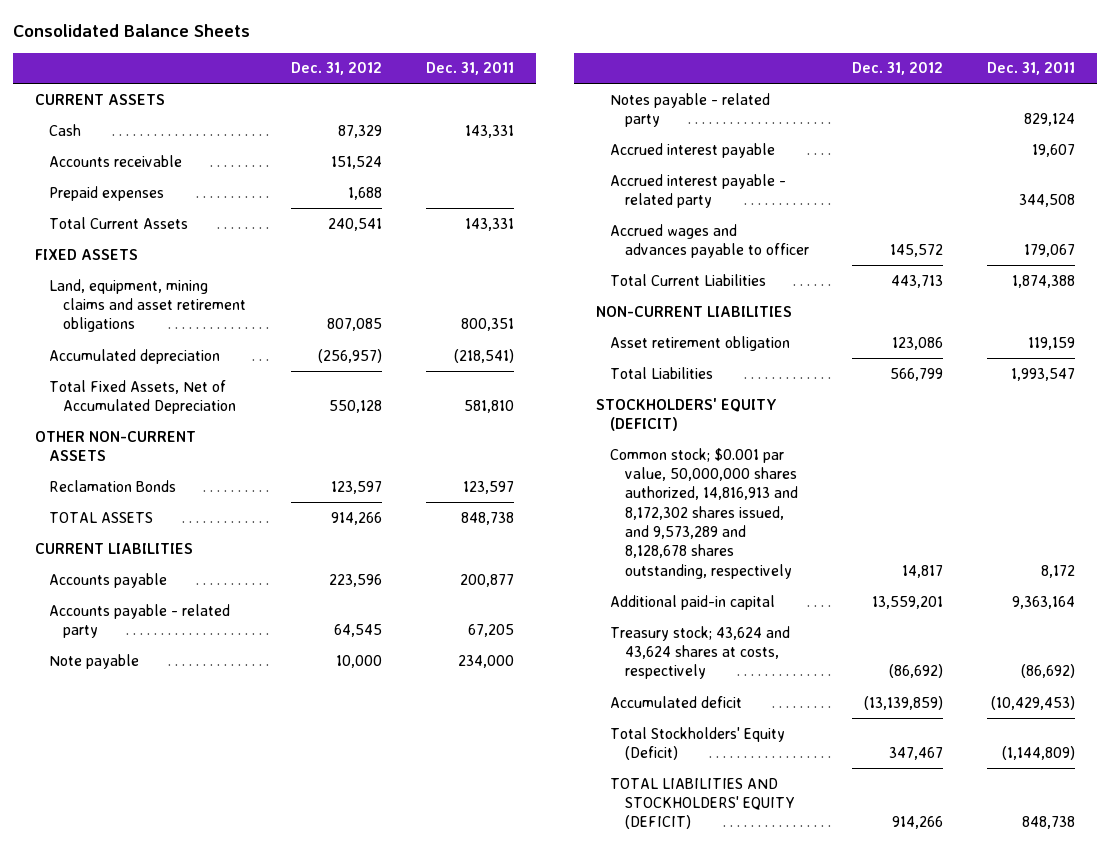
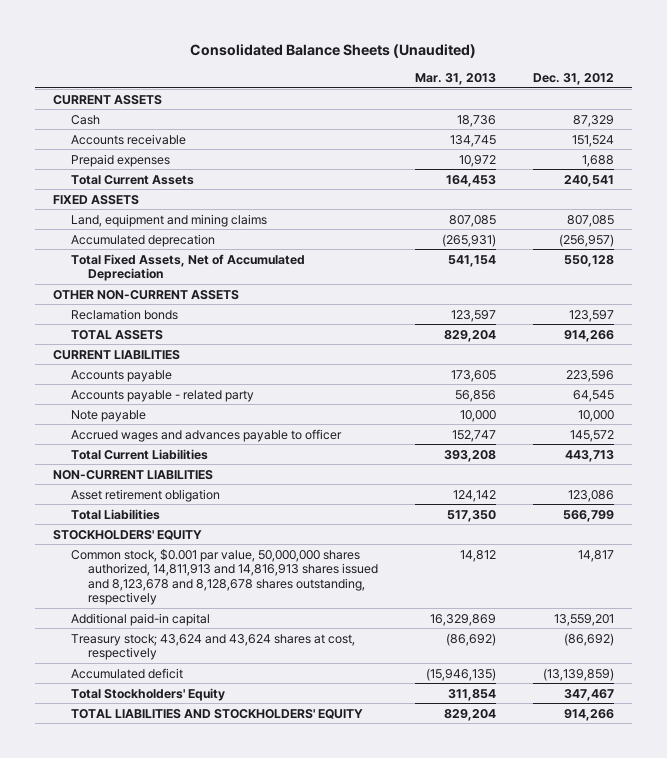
[13,24,251,38] Consolidated Balance Sheets -> [190,43,477,58] Consolidated Balance Sheets (Unaudited)
[425,62,514,76] Dec. 31, 2011 -> none
none -> [415,72,497,85] Mar. 31, 2013
[49,278,247,333] Land, equipment, mining claims and asset retirement obligations -> [70,213,267,227] Land, equipment and mining claims
[49,348,221,364] Accumulated depreciation -> [70,233,215,247] Accumulated deprecation
[49,479,177,492] Reclamation Bonds -> [70,308,178,320] Reclamation bonds
[610,92,771,128] Notes payable - related party -> none
[610,142,776,158] Accrued interest payable -> none
[610,173,787,209] Accrued interest payable - related party -> none
[596,397,778,432] STOCKHOLDERS' EQUITY (DEFICIT) -> [53,529,203,540] STOCKHOLDERS' EQUITY
[610,447,798,579] Common stock; $0.001 par value, 50,000,000 shares authorized, 14,816,913 and 8,172,302 shares issued, and 9,573,289 and 8,128,678 shares outstanding, respectively -> [70,548,379,606] Common stock, $0.001 par value, 50,000,000 shares authorized, 14,811,913 and 14,816,913 shares issued and 8,123,678 and 8,128,678 shares outstanding, respectively
[610,625,791,680] Treasury stock; 43,624 and 43,624 shares at costs, respectively -> [70,633,355,661] Treasury stock; 43,624 and 43,624 shares at cost, respectively
[610,726,786,761] Total Stockholders' Equity (Deficit) -> [70,687,225,701] Total Stockholders' Equity
[610,777,795,830] TOTAL LIABILITIES AND STOCKHOLDERS' EQUITY (DEFICIT) -> [70,708,363,719] TOTAL LIABILITIES AND STOCKHOLDERS' EQUITY

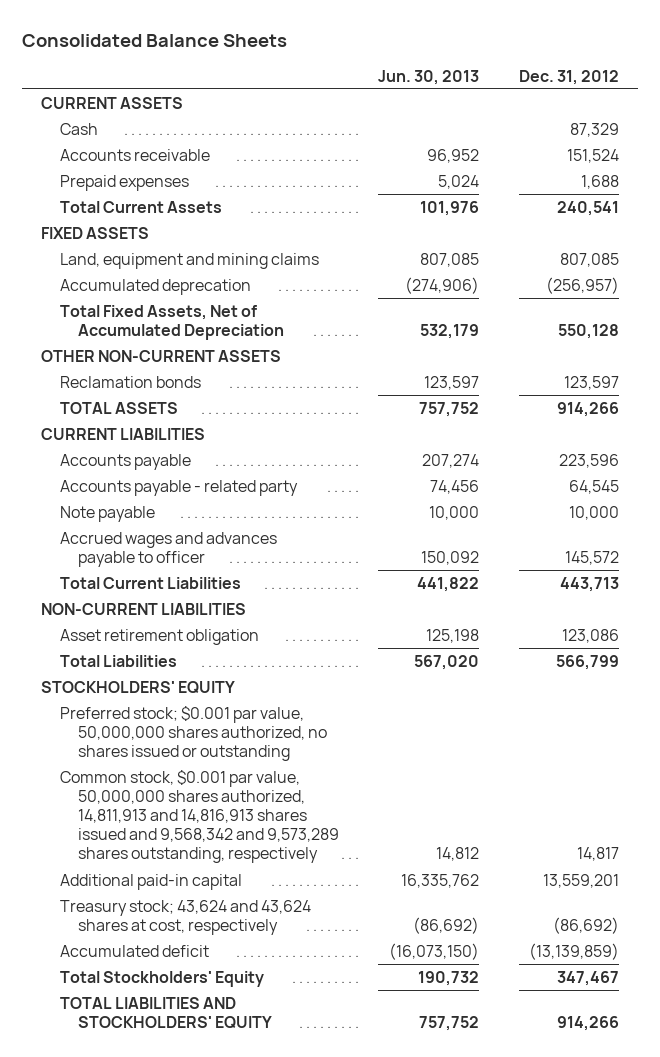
[190,43,477,58] Consolidated Balance Sheets (Unaudited) -> [21,33,287,47] Consolidated Balance Sheets
[415,72,497,85] Mar. 31, 2013 -> none
none -> [378,69,480,85] Jun. 30, 2013
none -> [59,705,328,762] Preferred stock; $0.001 par value, 50,000,000 shares authorized, no shares issued or outstanding
[70,548,379,606] Common stock, $0.001 par value, 50,000,000 shares authorized, 14,811,913 and 14,816,913 shares issued and 8,123,678 and 8,128,678 shares outstanding, respectively -> [59,769,340,864] Common stock, $0.001 par value, 50,000,000 shares authorized, 14,811,913 and 14,816,913 shares issued and 9,568,342 and 9,573,289 shares outstanding, respectively

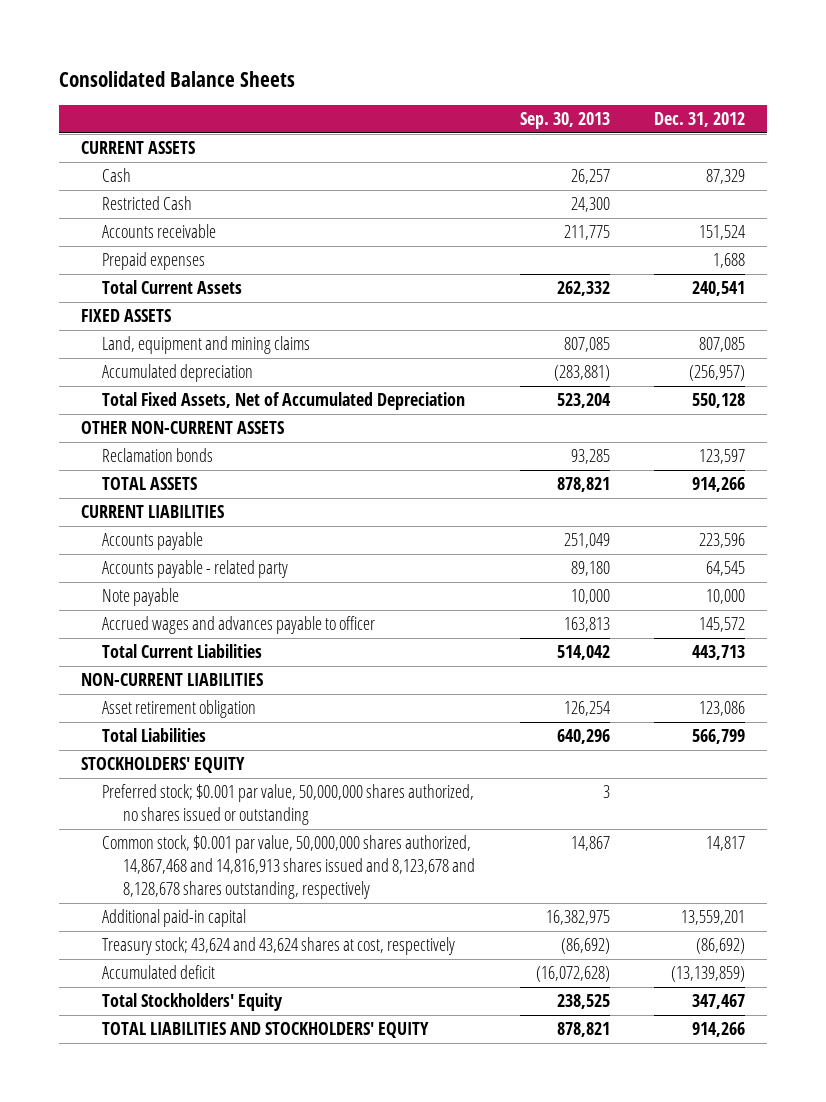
[378,69,480,85] Jun. 30, 2013 -> none
none -> [519,112,610,130] Sep. 30, 2013
none -> [102,196,193,211] Restricted Cash
[59,278,251,295] Accumulated deprecation -> [102,364,254,383] Accumulated depreciation
[59,769,340,864] Common stock, $0.001 par value, 50,000,000 shares authorized, 14,811,913 and 14,816,913 shares issued and 9,568,342 and 9,573,289 shares outstanding, respectively -> [102,835,476,900] Common stock, $0.001 par value, 50,000,000 shares authorized, 14,867,468 and 14,816,913 shares issued and 8,123,678 and 8,128,678 shares outstanding, respectively

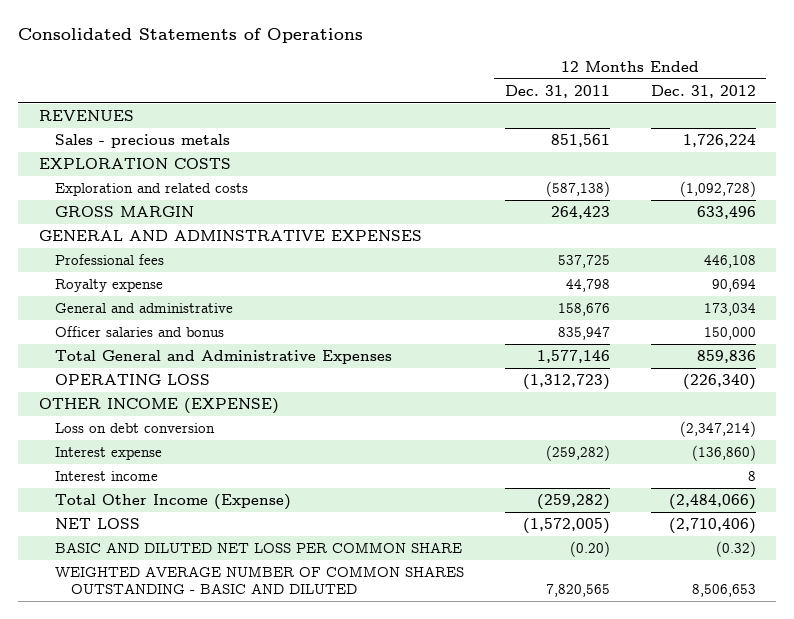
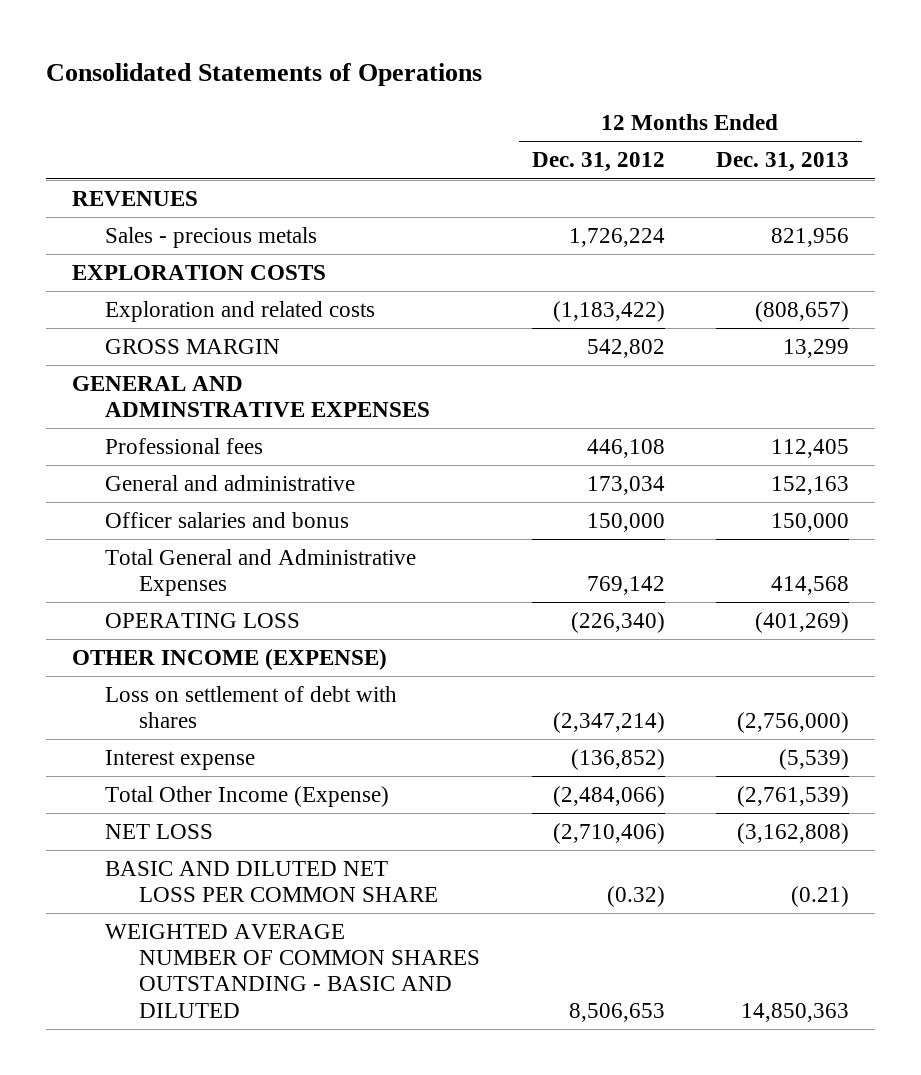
[504,84,610,98] Dec. 31, 2011 -> none
none -> [716,152,850,173] Dec. 31, 2013
[679,181,756,198] (1,092,728) -> [552,301,665,323] (1,183,422)
[696,206,756,220] 633,496 -> [586,339,665,359] 542,802
[54,279,163,293] Royalty expense -> none
[696,350,756,364] 859,836 -> [586,576,665,596] 769,142
[54,471,158,482] Interest income -> none
[54,423,215,434] Loss on debt conversion -> [105,686,398,729] Loss on settlement of debt with shares
[691,445,756,462] (136,860) -> [570,749,665,771] (136,852)

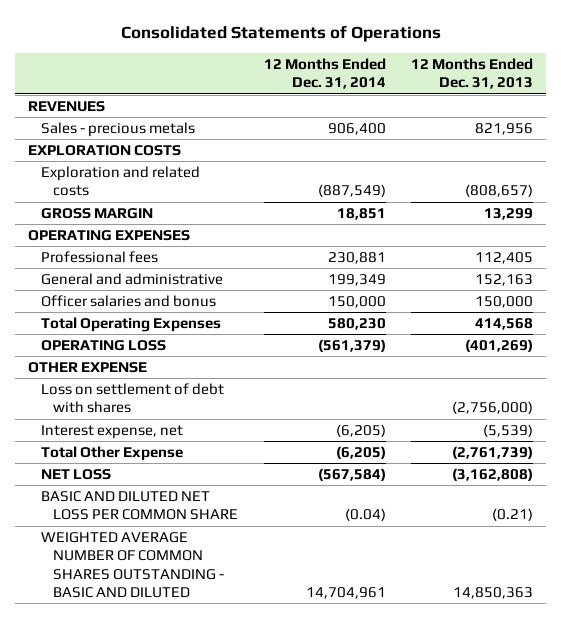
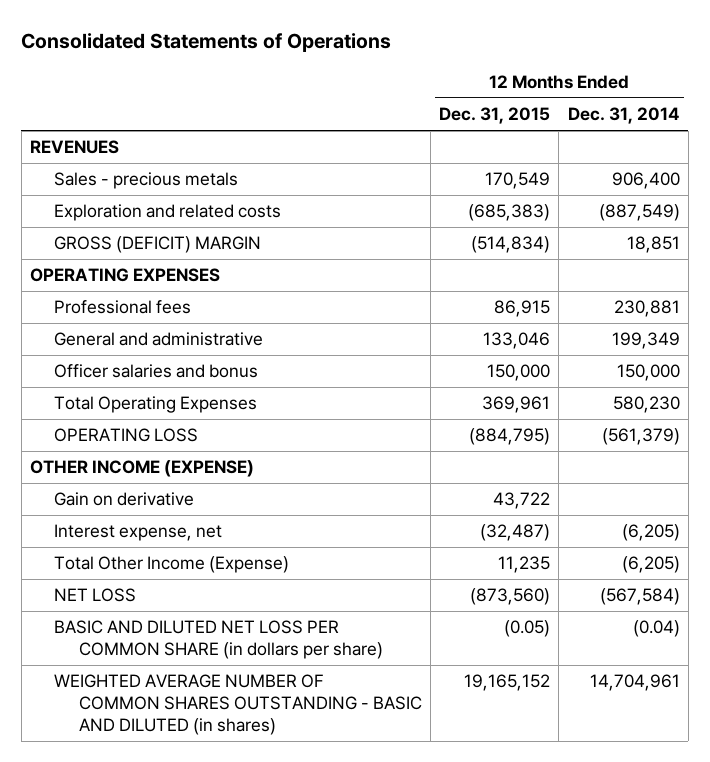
[411,58,534,90] 12 Months Ended Dec. 31, 2013 -> none
none -> [439,107,551,125] Dec. 31, 2015
[27,145,181,157] EXPLORATION COSTS -> none
[40,208,153,220] GROSS MARGIN -> [54,236,262,254] GROSS (DEFICIT) MARGIN
[40,383,224,414] Loss on settlement of debt with shares -> none
[27,362,147,374] OTHER EXPENSE -> [30,460,255,478] OTHER INCOME (EXPENSE)
none -> [54,492,195,507] Gain on derivative
[40,446,183,462] Total Other Expense -> [54,556,290,574] Total Other Income (Expense)
[40,491,239,521] BASIC AND DILUTED NET LOSS PER COMMON SHARE -> [54,620,383,660] BASIC AND DILUTED NET LOSS PER COMMON SHARE (in dollars per share)
[40,532,225,598] WEIGHTED AVERAGE NUMBER OF COMMON SHARES OUTSTANDING - BASIC AND DILUTED -> [54,674,422,735] WEIGHTED AVERAGE NUMBER OF COMMON SHARES OUTSTANDING - BASIC AND DILUTED (in shares)

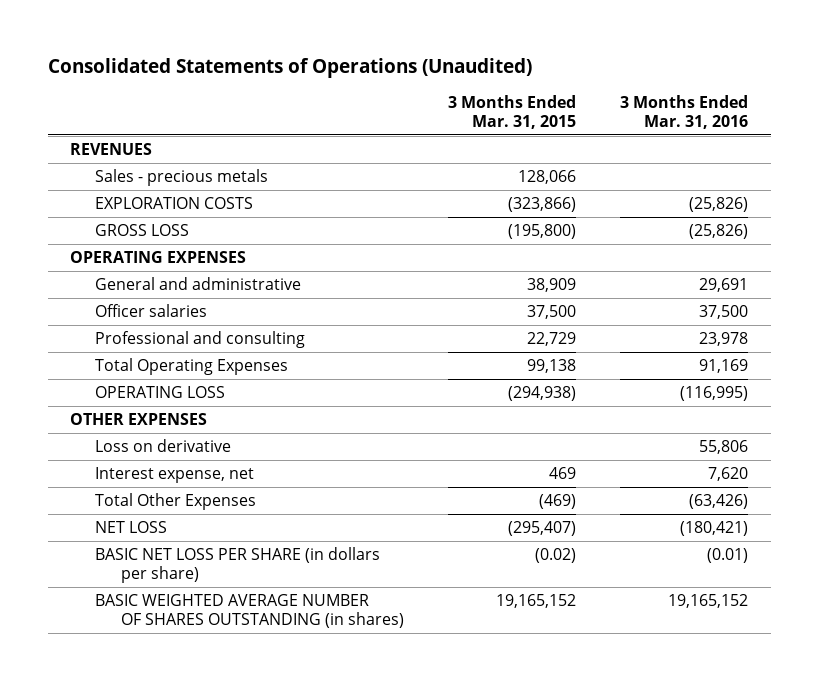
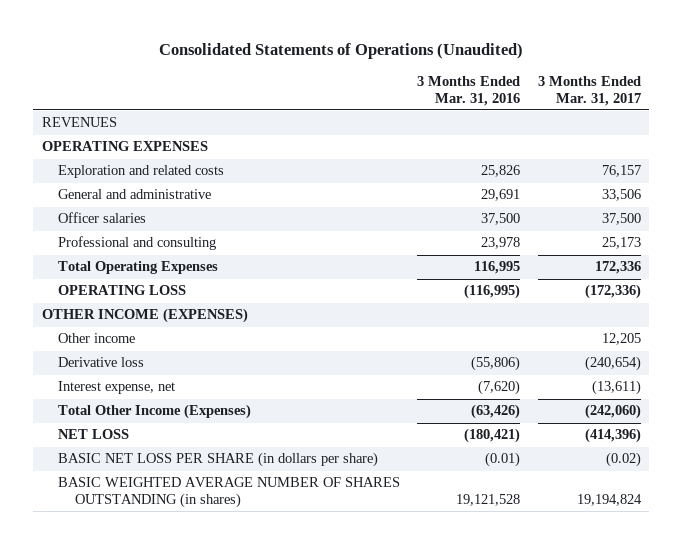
[447,95,576,129] 3 Months Ended Mar. 31, 2015 -> none
none -> [537,76,641,106] 3 Months Ended Mar. 31, 2017
[95,169,269,187] Sales - precious metals -> none
[95,197,254,210] EXPLORATION COSTS -> none
[95,224,190,237] GROSS LOSS -> none
none -> [58,165,225,179] Exploration and related costs
[699,359,749,374] 91,169 -> [474,261,521,275] 116,995
[70,413,208,426] OTHER EXPENSES -> [41,308,248,324] OTHER INCOME (EXPENSES)
none -> [58,333,136,344] Other income
[95,439,232,453] Loss on derivative -> [58,357,145,368] Derivative loss
[699,440,749,455] 55,806 -> [471,356,521,372] (55,806)
[708,467,749,482] 7,620 -> [478,380,521,396] (7,620)
[95,493,257,511] Total Other Expenses -> [58,404,252,420] Total Other Income (Expenses)
[668,594,749,609] 19,165,152 -> [456,494,521,507] 19,121,528

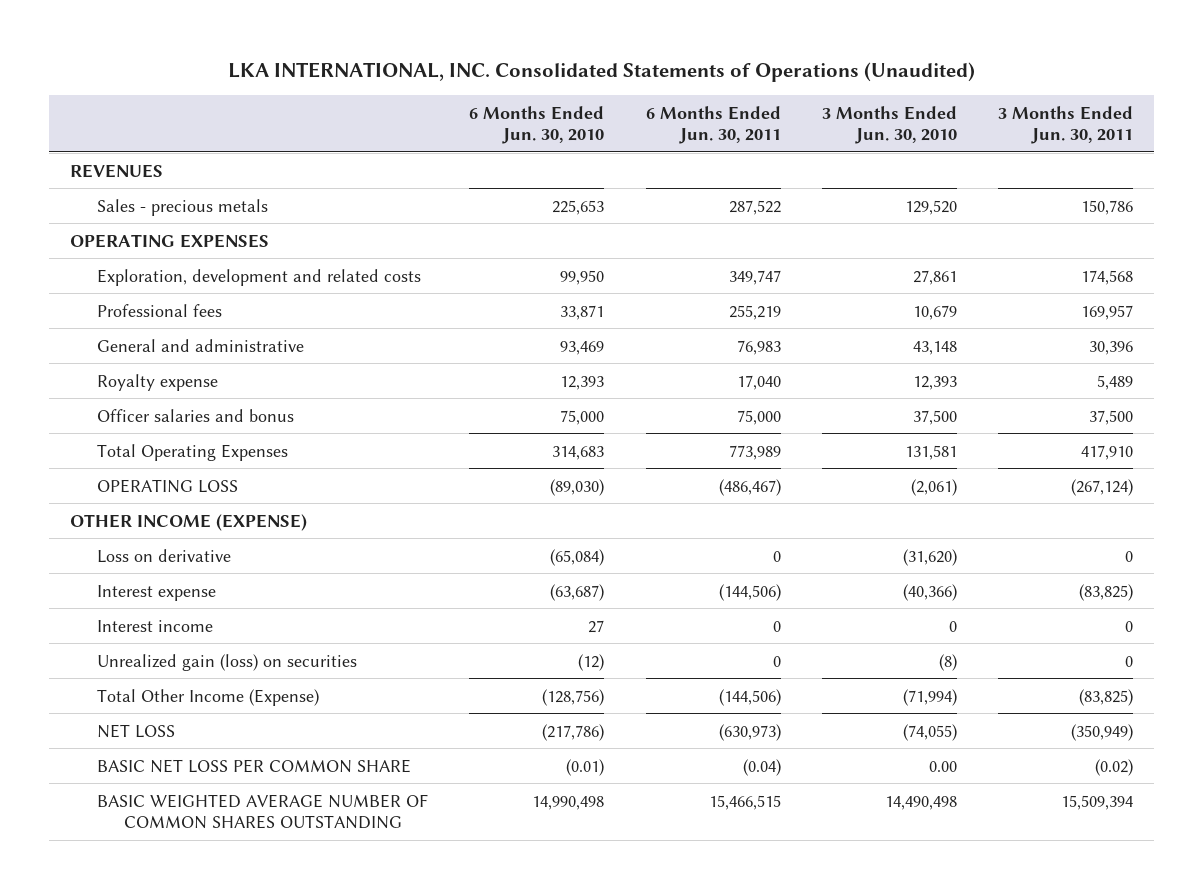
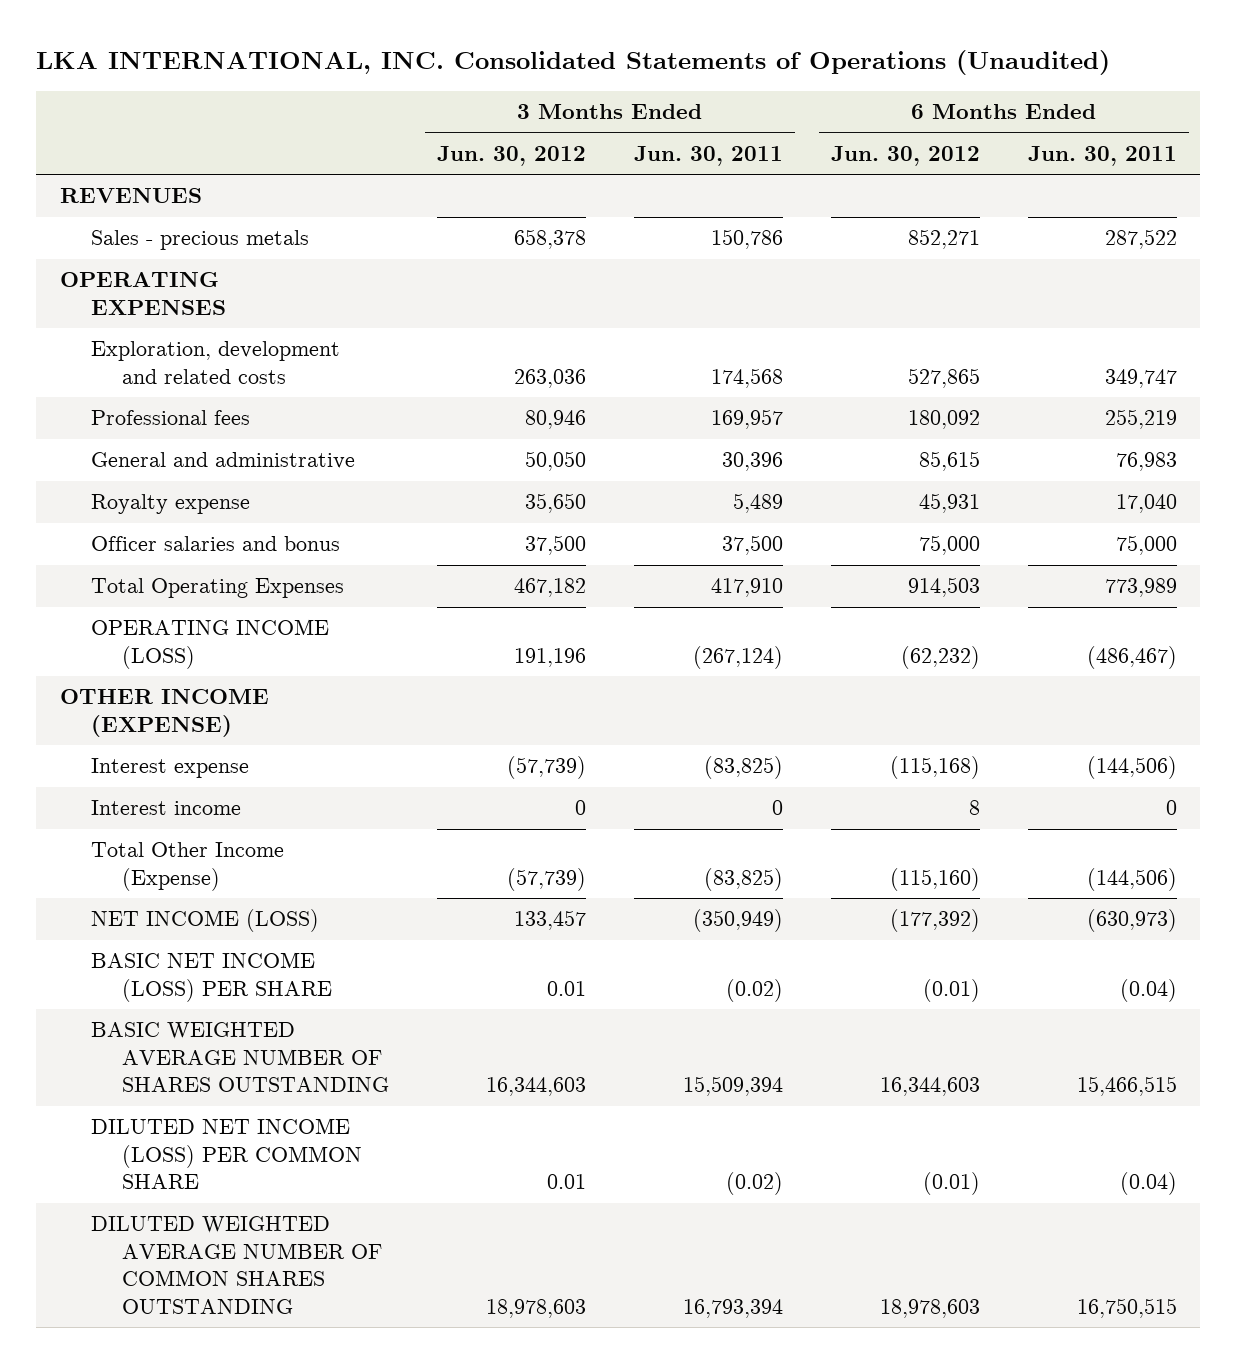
[469,105,605,144] 6 Months Ended Jun. 30, 2010 -> none
[822,105,958,144] 3 Months Ended Jun. 30, 2010 -> none
none -> [437,145,587,166] Jun. 30, 2012
none -> [830,145,980,166] Jun. 30, 2012
[97,478,239,493] OPERATING LOSS -> [91,619,330,669] OPERATING INCOME (LOSS)
[97,548,232,563] Loss on derivative -> none
[97,653,358,671] Unrealized gain (loss) on securities -> none
[97,723,176,738] NET LOSS -> [91,909,320,933] NET INCOME (LOSS)
[97,758,412,773] BASIC NET LOSS PER COMMON SHARE -> [91,952,333,1002] BASIC NET INCOME (LOSS) PER SHARE
[97,793,429,829] BASIC WEIGHTED AVERAGE NUMBER OF COMMON SHARES OUTSTANDING -> [91,1022,390,1093] BASIC WEIGHTED AVERAGE NUMBER OF SHARES OUTSTANDING
none -> [91,1118,363,1190] DILUTED NET INCOME (LOSS) PER COMMON SHARE
none -> [91,1216,383,1314] DILUTED WEIGHTED AVERAGE NUMBER OF COMMON SHARES OUTSTANDING

